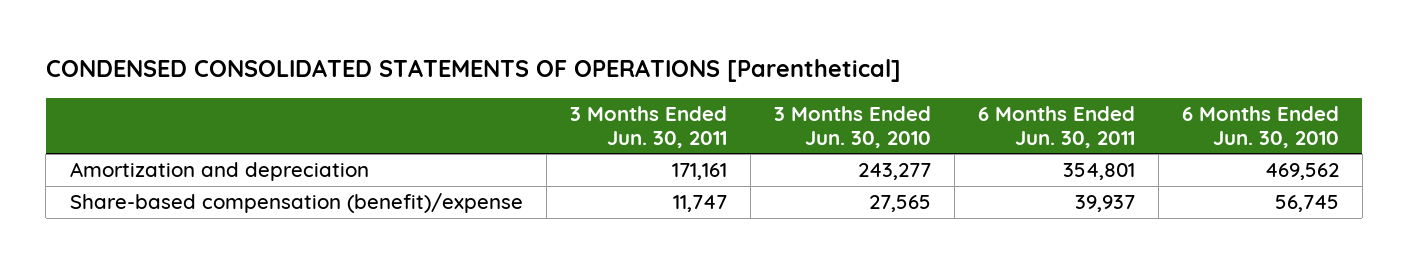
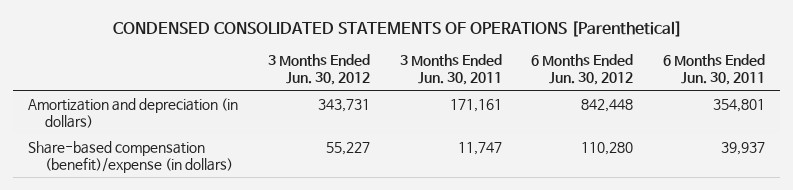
[773,105,931,148] 3 Months Ended Jun. 30, 2010 -> none
[1181,105,1339,148] 6 Months Ended Jun. 30, 2010 -> none
none -> [267,54,370,86] 3 Months Ended Jun. 30, 2012
none -> [531,54,634,86] 6 Months Ended Jun. 30, 2012
[69,162,369,182] Amortization and depreciation -> [28,97,239,128] Amortization and depreciation (in dollars)
[69,193,523,214] Share-based compensation (benefit)/expense -> [28,140,234,173] Share-based compensation (benefit)/expense (in dollars)

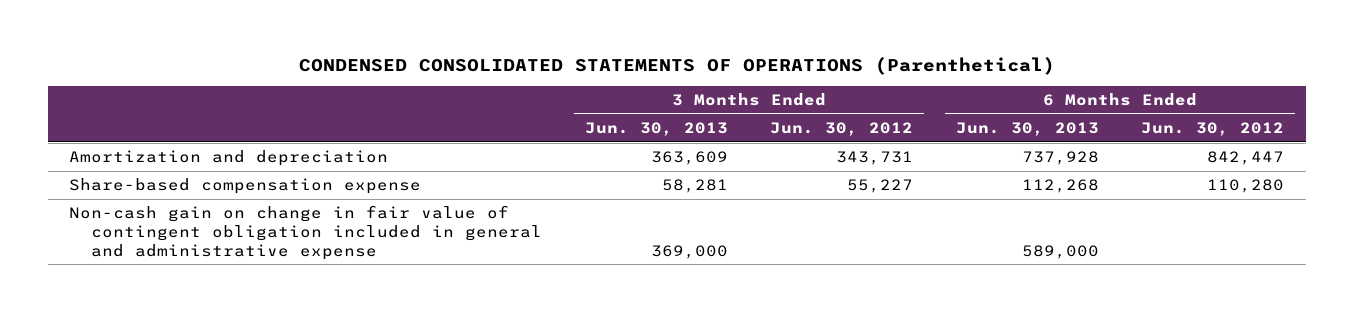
[112,21,682,38] CONDENSED CONSOLIDATED STATEMENTS OF OPERATIONS [Parenthetical] -> [298,57,1055,76] CONDENSED CONSOLIDATED STATEMENTS OF OPERATIONS (Parenthetical)
[399,54,502,86] 3 Months Ended Jun. 30, 2011 -> none
[662,54,765,86] 6 Months Ended Jun. 30, 2011 -> none
none -> [584,121,728,136] Jun. 30, 2013
none -> [955,121,1099,136] Jun. 30, 2013
[28,97,239,128] Amortization and depreciation (in dollars) -> [69,150,389,167] Amortization and depreciation
[581,98,634,112] 842,448 -> [1207,151,1285,166] 842,447
[28,140,234,173] Share-based compensation (benefit)/expense (in dollars) -> [69,178,422,195] Share-based compensation expense
none -> [69,205,543,260] Non-cash gain on change in fair value of contingent obligation included in general and administrative expense

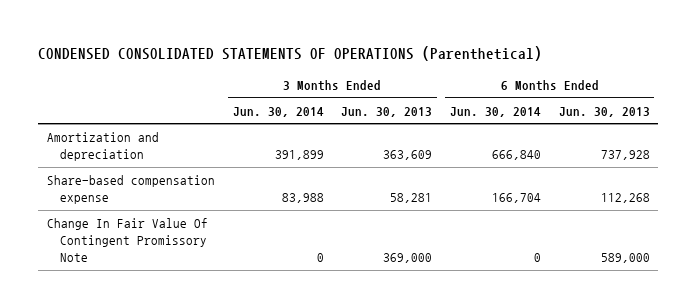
[770,121,914,136] Jun. 30, 2012 -> none
[1141,121,1285,136] Jun. 30, 2012 -> none
none -> [232,106,324,117] Jun. 30, 2014
none -> [449,106,541,117] Jun. 30, 2014
[69,205,543,260] Non-cash gain on change in fair value of contingent obligation included in general and administrative expense -> [46,218,208,263] Change In Fair Value Of Contingent Promissory Note

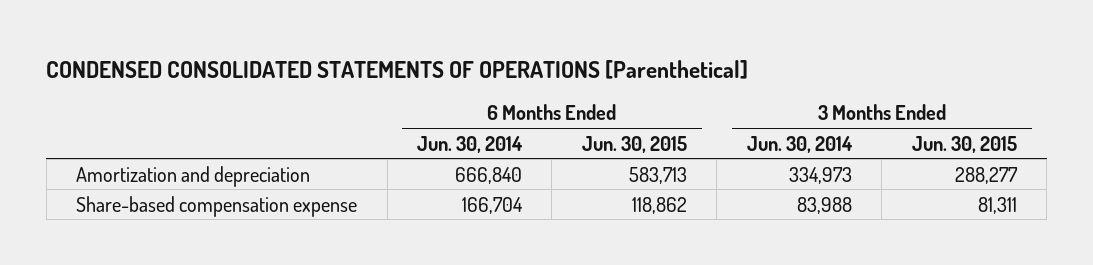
[37,46,542,62] CONDENSED CONSOLIDATED STATEMENTS OF OPERATIONS (Parenthetical) -> [46,59,749,79] CONDENSED CONSOLIDATED STATEMENTS OF OPERATIONS [Parenthetical]
[341,106,433,117] Jun. 30, 2013 -> none
[558,106,650,117] Jun. 30, 2013 -> none
none -> [581,135,687,153] Jun. 30, 2015
none -> [911,135,1017,153] Jun. 30, 2015
[274,150,324,161] 391,899 -> [788,166,852,184] 334,973
[46,218,208,263] Change In Fair Value Of Contingent Promissory Note -> none

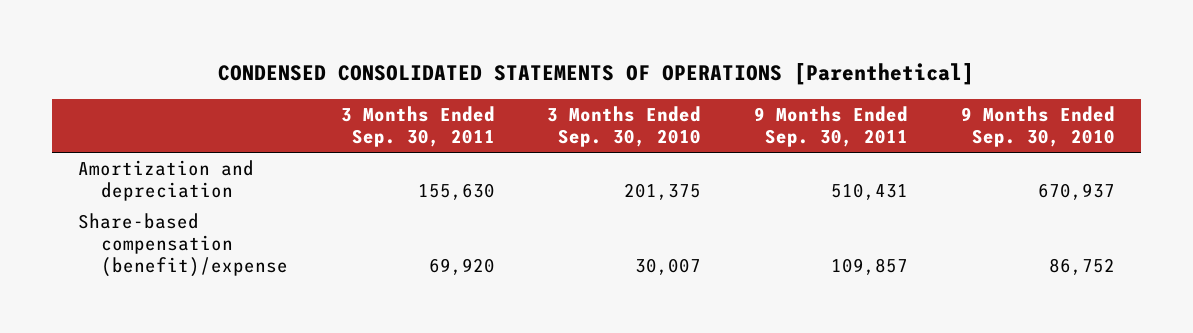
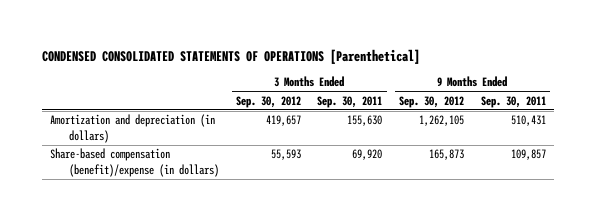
[547,106,702,147] 3 Months Ended Sep. 30, 2010 -> none
[960,106,1115,147] 9 Months Ended Sep. 30, 2010 -> none
none -> [235,95,301,108] Sep. 30, 2012
none -> [399,95,465,108] Sep. 30, 2012
[78,160,255,201] Amortization and depreciation -> [50,114,216,143] Amortization and depreciation (in dollars)
[78,213,289,277] Share-based compensation (benefit)/expense -> [50,148,220,177] Share-based compensation (benefit)/expense (in dollars)

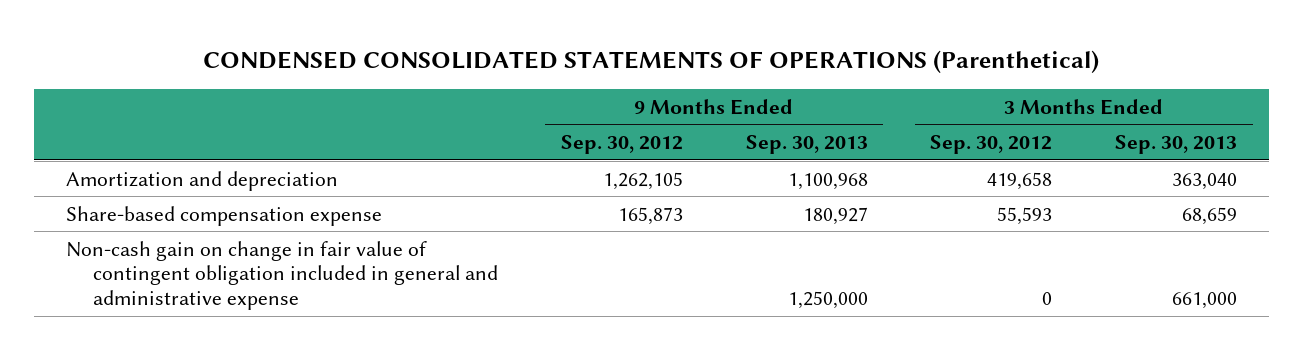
[41,48,420,64] CONDENSED CONSOLIDATED STATEMENTS OF OPERATIONS [Parenthetical] -> [203,49,1100,73] CONDENSED CONSOLIDATED STATEMENTS OF OPERATIONS (Parenthetical)
[317,95,383,108] Sep. 30, 2011 -> none
[480,95,546,108] Sep. 30, 2011 -> none
none -> [745,134,868,154] Sep. 30, 2013
none -> [1115,134,1238,154] Sep. 30, 2013
[50,114,216,143] Amortization and depreciation (in dollars) -> [65,170,338,191] Amortization and depreciation
[265,115,301,127] 419,657 -> [987,171,1053,190] 419,658
[50,148,220,177] Share-based compensation (benefit)/expense (in dollars) -> [65,205,382,226] Share-based compensation expense
none -> [65,240,498,311] Non-cash gain on change in fair value of contingent obligation included in general and administrative expense

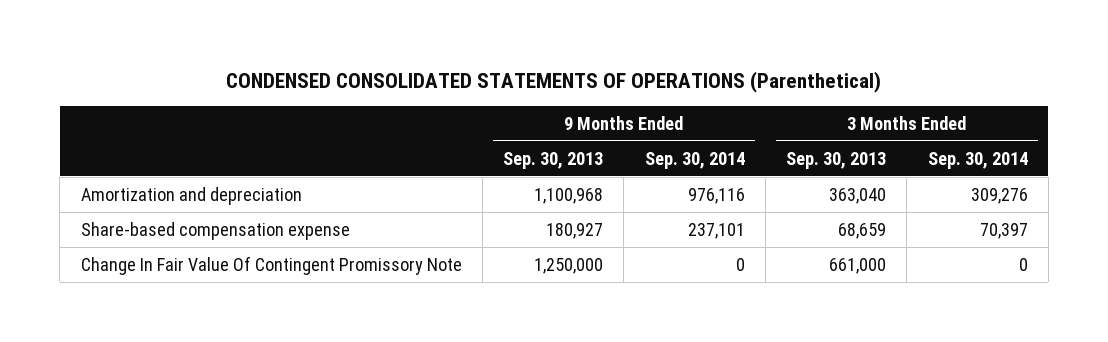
[560,134,683,154] Sep. 30, 2012 -> none
[930,134,1053,154] Sep. 30, 2012 -> none
none -> [644,151,745,169] Sep. 30, 2014
none -> [927,151,1028,169] Sep. 30, 2014
[65,240,498,311] Non-cash gain on change in fair value of contingent obligation included in general and administrative expense -> [80,255,462,275] Change In Fair Value Of Contingent Promissory Note

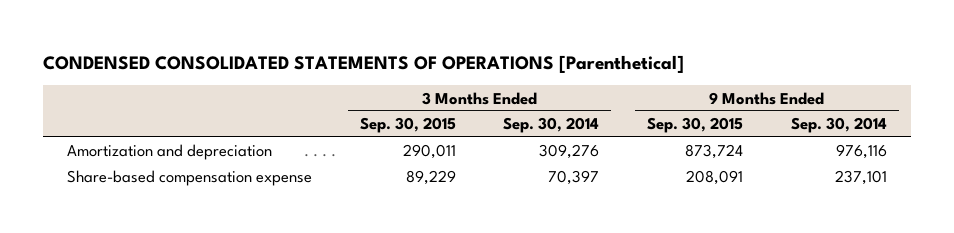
[226,70,882,93] CONDENSED CONSOLIDATED STATEMENTS OF OPERATIONS (Parenthetical) -> [42,54,684,73] CONDENSED CONSOLIDATED STATEMENTS OF OPERATIONS [Parenthetical]
[503,151,604,169] Sep. 30, 2013 -> none
[786,151,887,169] Sep. 30, 2013 -> none
none -> [359,117,456,134] Sep. 30, 2015
none -> [647,117,744,134] Sep. 30, 2015
[80,255,462,275] Change In Fair Value Of Contingent Promissory Note -> none

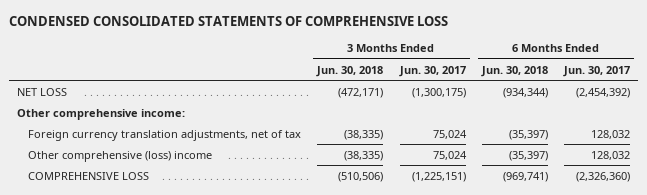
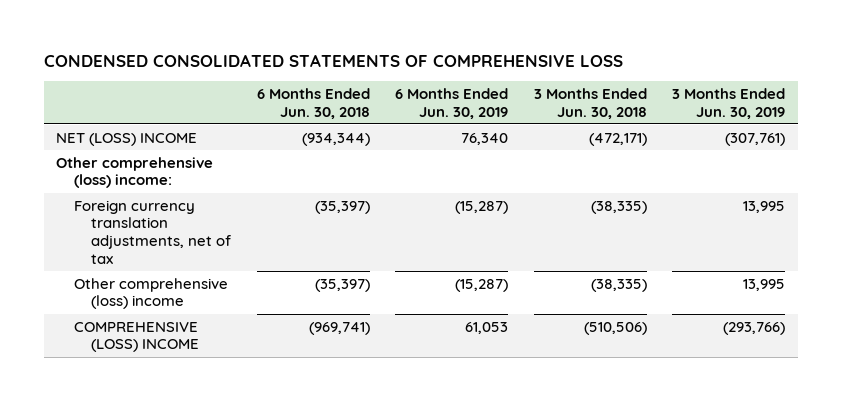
[398,65,466,77] Jun. 30, 2017 -> none
[563,65,631,77] Jun. 30, 2017 -> none
none -> [395,88,509,119] 6 Months Ended Jun. 30, 2019
none -> [672,88,786,119] 3 Months Ended Jun. 30, 2019
[17,87,68,96] NET LOSS -> [56,132,198,146] NET (LOSS) INCOME
[17,108,186,120] Other comprehensive income: -> [56,156,214,189] Other comprehensive (loss) income:
[27,171,149,180] COMPREHENSIVE LOSS -> [73,321,200,353] COMPREHENSIVE (LOSS) INCOME

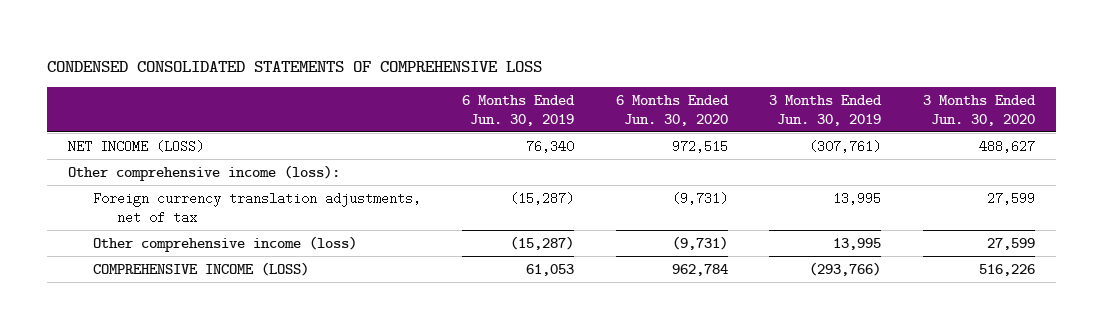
[256,88,370,119] 6 Months Ended Jun. 30, 2018 -> none
[533,88,647,119] 3 Months Ended Jun. 30, 2018 -> none
none -> [615,94,729,126] 6 Months Ended Jun. 30, 2020
none -> [922,94,1036,126] 3 Months Ended Jun. 30, 2020
[56,132,198,146] NET (LOSS) INCOME -> [68,139,205,153] NET INCOME (LOSS)
[56,156,214,189] Other comprehensive (loss) income: -> [68,164,341,181] Other comprehensive income (loss):
[73,277,228,310] Other comprehensive (loss) income -> [92,235,357,252] Other comprehensive income (loss)
[73,321,200,353] COMPREHENSIVE (LOSS) INCOME -> [92,261,309,276] COMPREHENSIVE INCOME (LOSS)

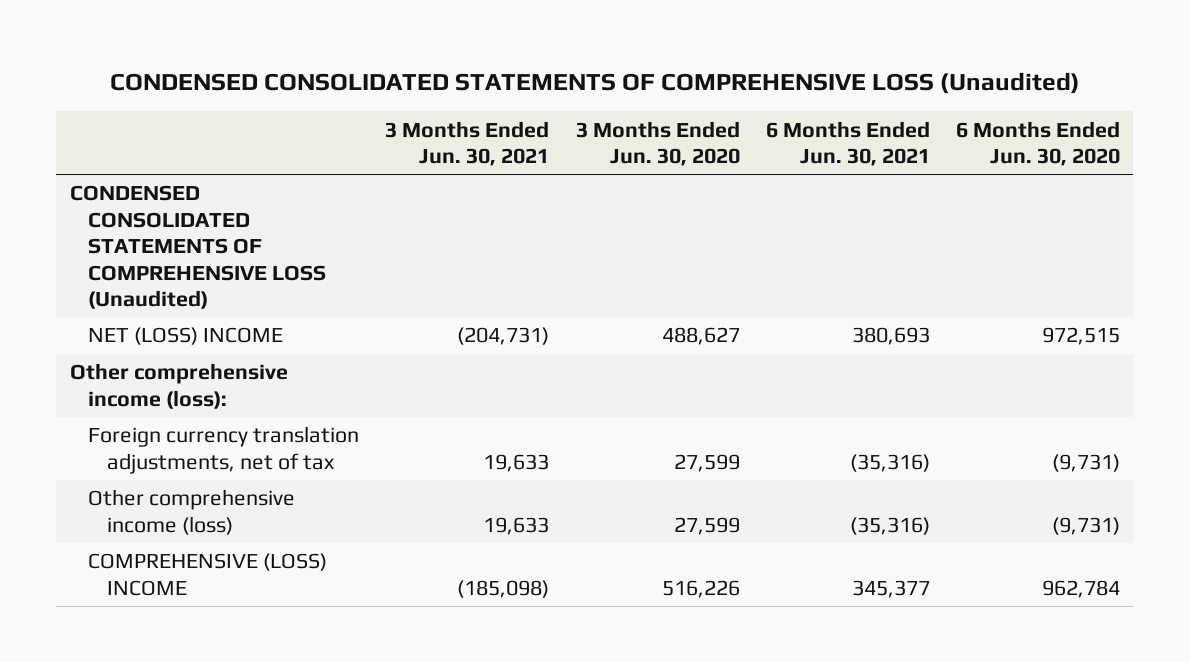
[47,60,543,72] CONDENSED CONSOLIDATED STATEMENTS OF COMPREHENSIVE LOSS -> [109,71,1080,94] CONDENSED CONSOLIDATED STATEMENTS OF COMPREHENSIVE LOSS (Unaudited)
[462,94,576,126] 6 Months Ended Jun. 30, 2019 -> none
[769,94,883,126] 3 Months Ended Jun. 30, 2019 -> none
none -> [385,120,550,167] 3 Months Ended Jun. 30, 2021
none -> [766,120,931,167] 6 Months Ended Jun. 30, 2021
none -> [69,185,327,310] CONDENSED CONSOLIDATED STATEMENTS OF COMPREHENSIVE LOSS (Unaudited)
[68,139,205,153] NET INCOME (LOSS) -> [88,327,284,346] NET (LOSS) INCOME
[92,261,309,276] COMPREHENSIVE INCOME (LOSS) -> [88,553,328,596] COMPREHENSIVE (LOSS) INCOME

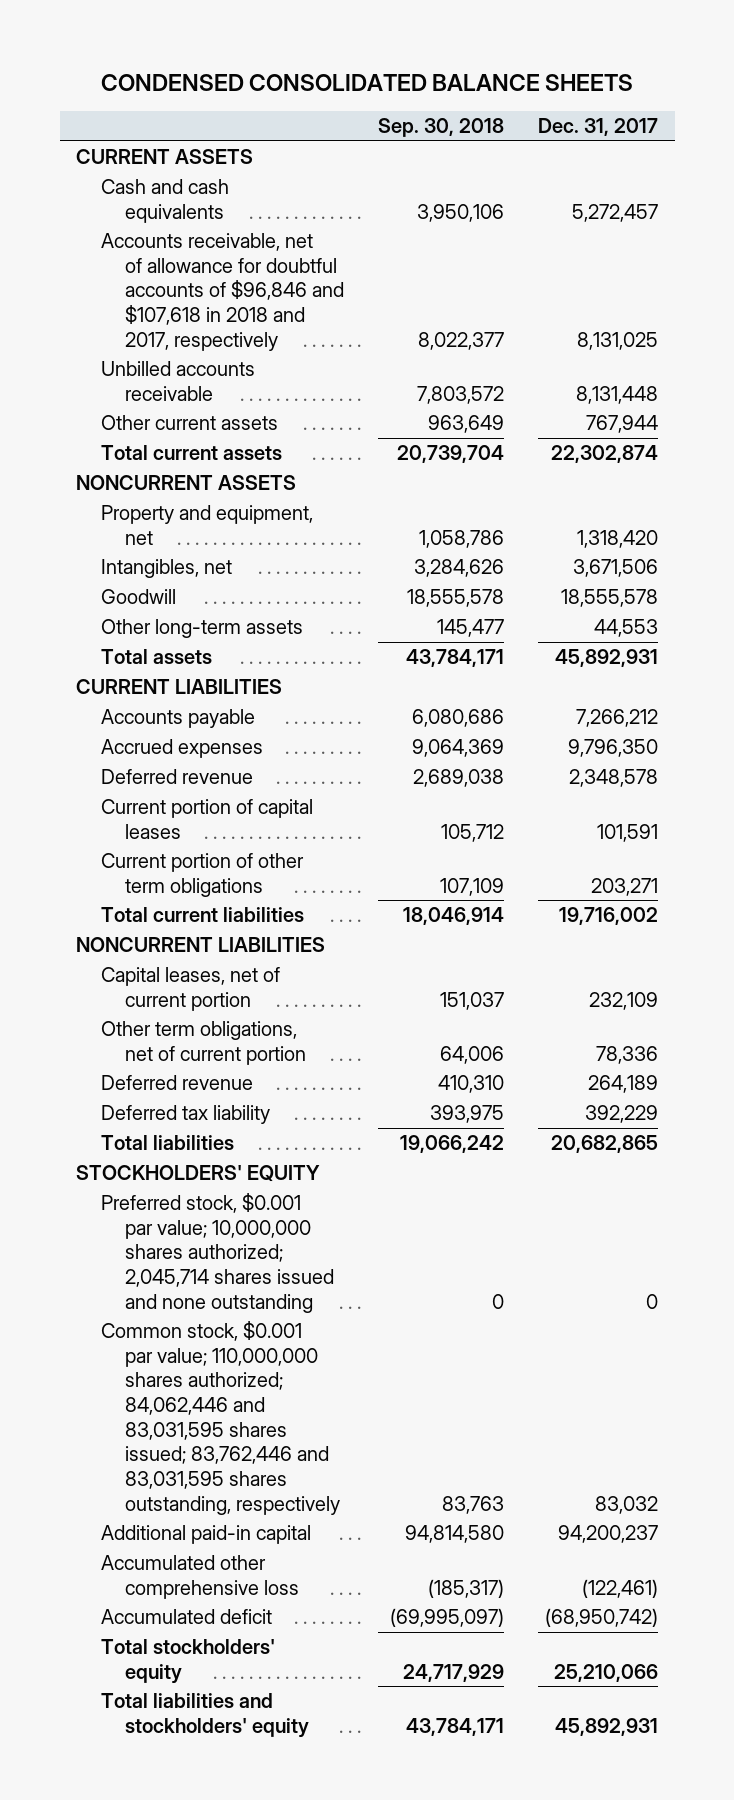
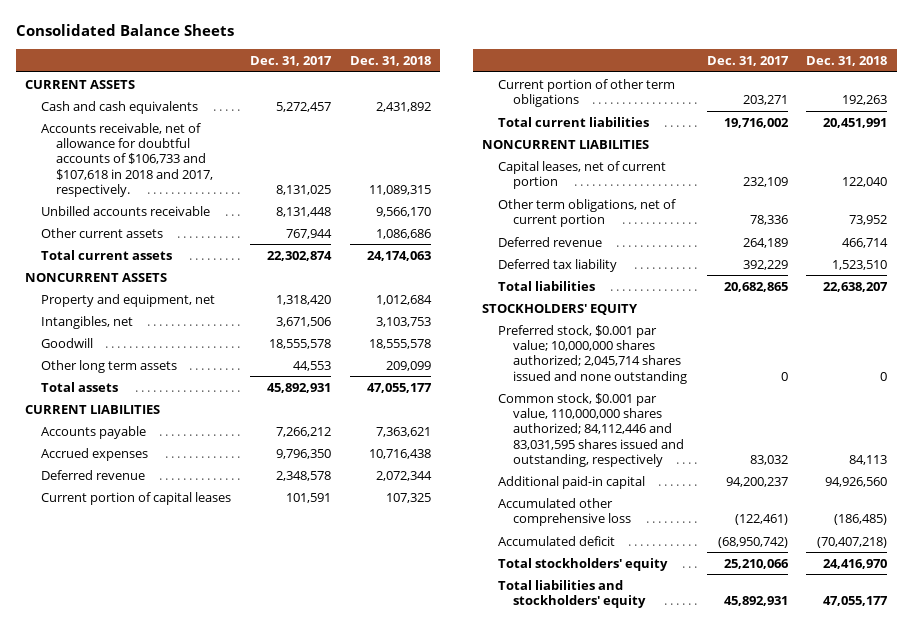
[101,73,634,91] CONDENSED CONSOLIDATED BALANCE SHEETS -> [15,24,234,37] Consolidated Balance Sheets
[378,117,505,137] Sep. 30, 2018 -> none
none -> [349,56,431,67] Dec. 31, 2018
[100,233,345,351] Accounts receivable, net of allowance for doubtful accounts of $96,846 and $107,618 in 2018 and 2017, respectively -> [40,122,214,197] Accounts receivable, net of allowance for doubtful accounts of $106,733 and $107,618 in 2018 and 2017, respectively.
[100,619,303,639] Other long-term assets -> [40,359,177,373] Other long term assets
[100,1321,341,1515] Common stock, $0.001 par value; 110,000,000 shares authorized; 84,062,446 and 83,031,595 shares issued; 83,762,446 and 83,031,595 shares outstanding, respectively -> [497,392,685,467] Common stock, $0.001 par value, 110,000,000 shares authorized; 84,112,446 and 83,031,595 shares issued and outstanding, respectively

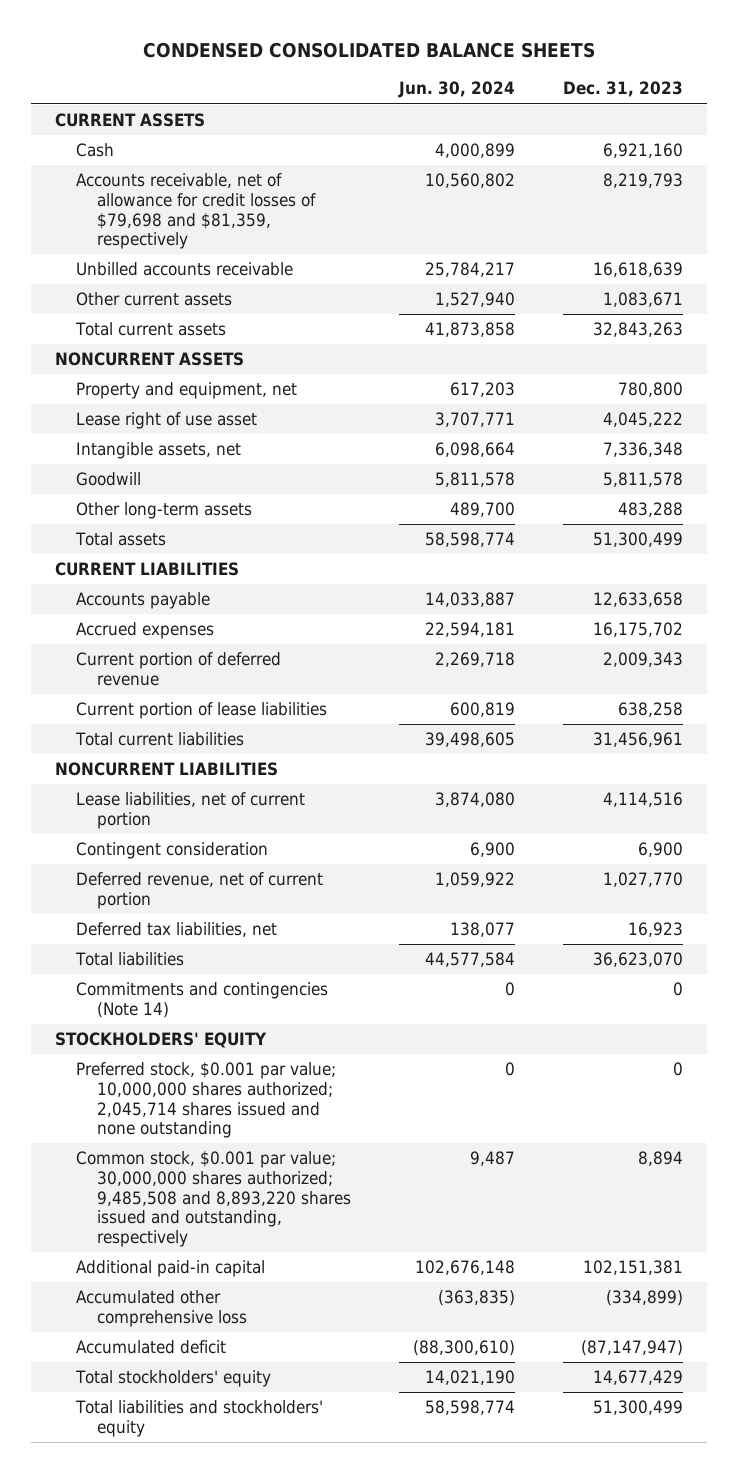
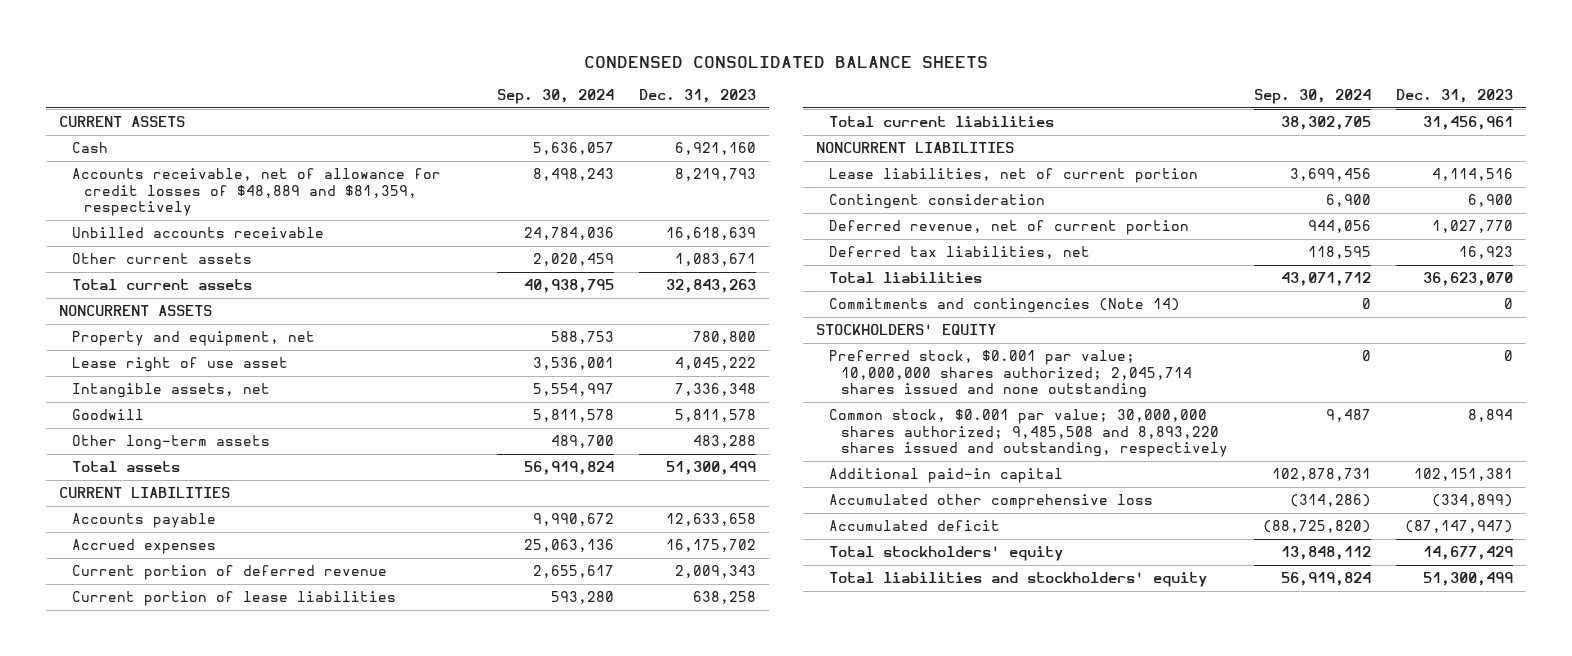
[397,81,515,99] Jun. 30, 2024 -> none
none -> [496,88,614,104] Sep. 30, 2024
[75,173,316,250] Accounts receivable, net of allowance for credit losses of $79,698 and $81,359, respectively -> [71,168,441,217] Accounts receivable, net of allowance for credit losses of $48,889 and $81,359, respectively

